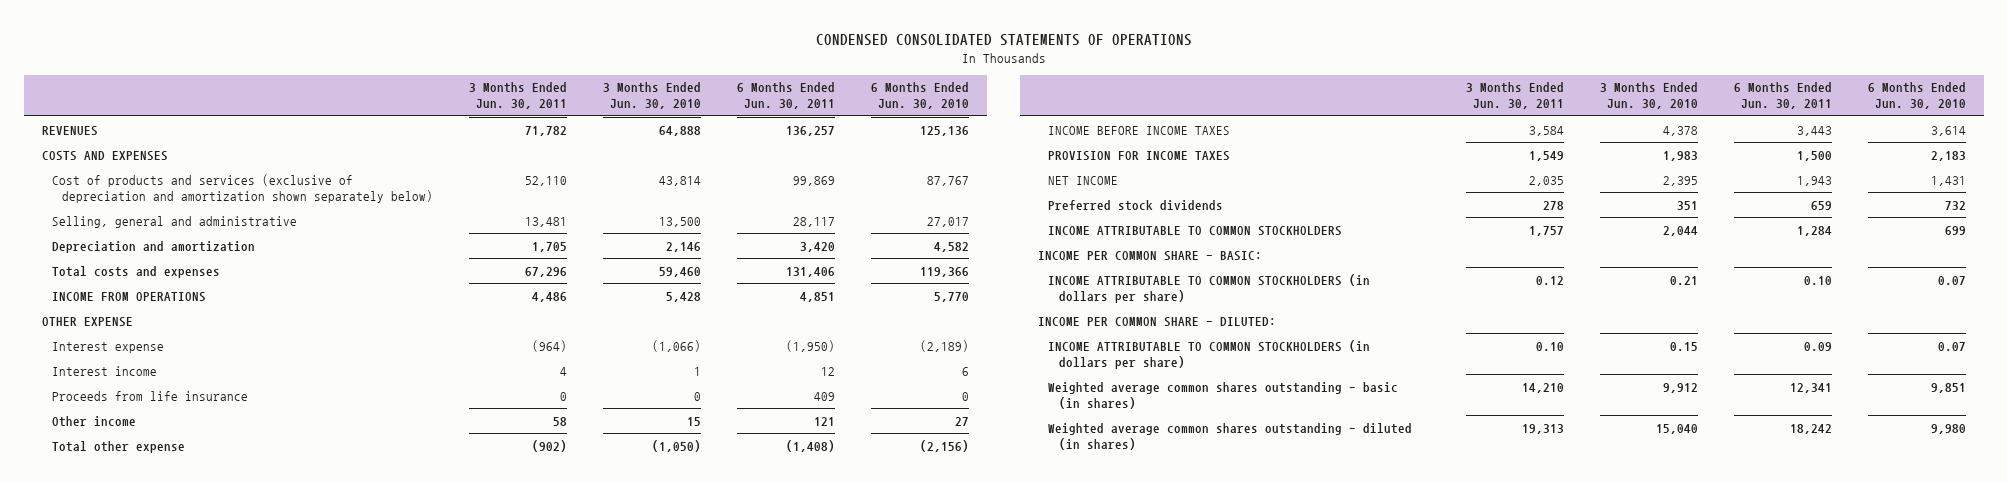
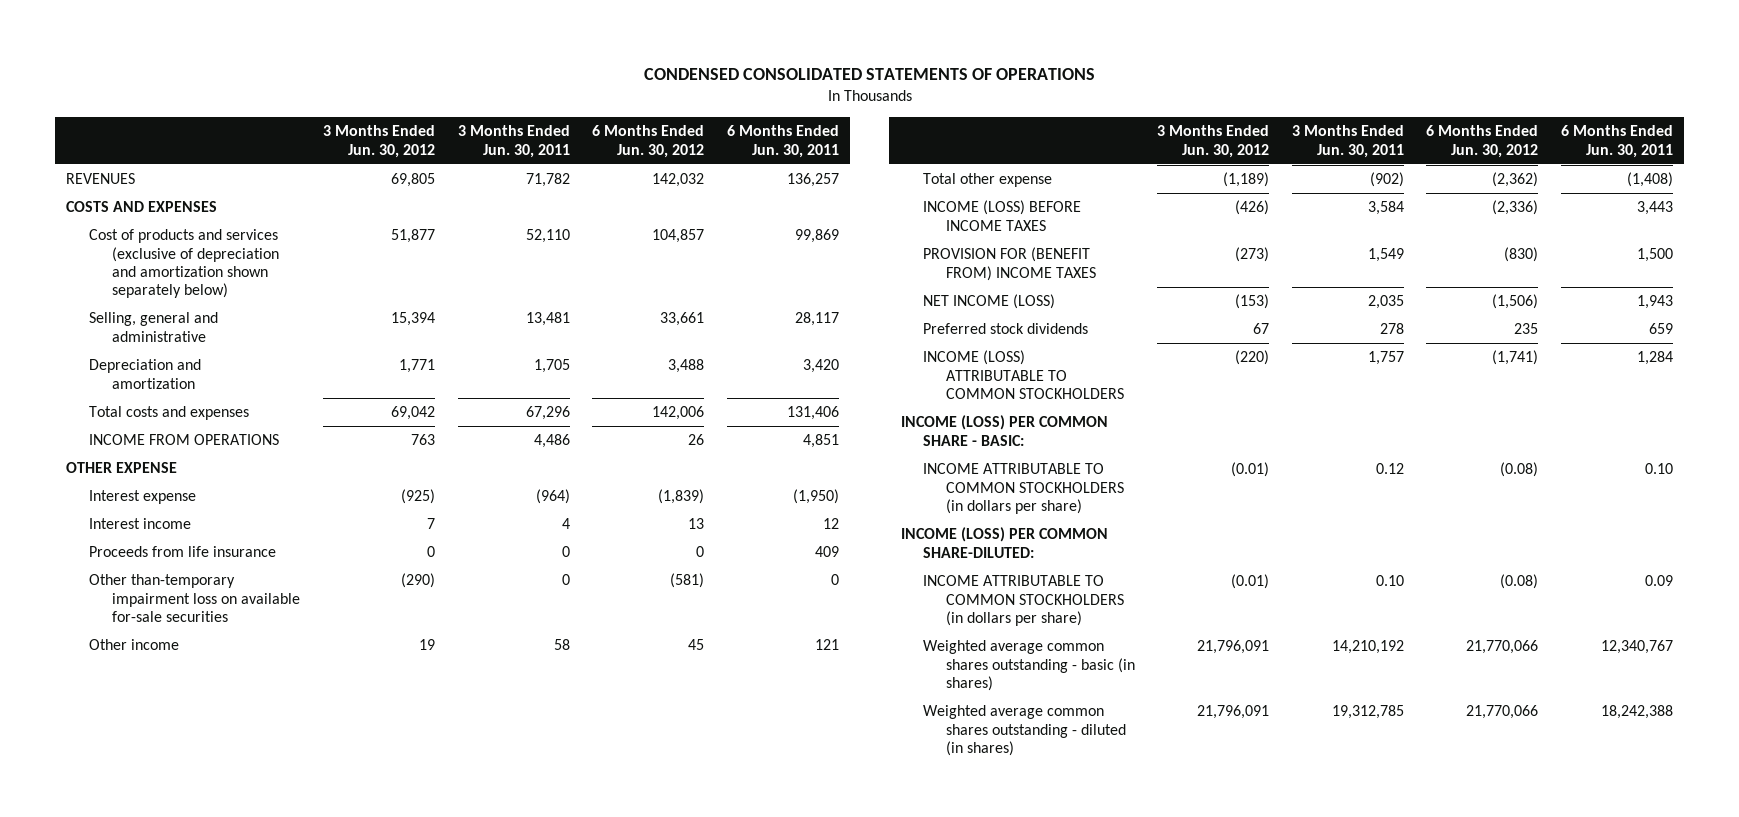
[603,82,702,110] 3 Months Ended Jun. 30, 2010 -> none
[871,82,970,110] 6 Months Ended Jun. 30, 2010 -> none
none -> [323,125,436,158] 3 Months Ended Jun. 30, 2012
none -> [592,125,705,158] 6 Months Ended Jun. 30, 2012
none -> [89,574,300,622] Other than-temporary impairment loss on available for-sale securities
[1048,125,1231,135] INCOME BEFORE INCOME TAXES -> [923,200,1082,231] INCOME (LOSS) BEFORE INCOME TAXES
[1048,150,1231,161] PROVISION FOR INCOME TAXES -> [923,247,1096,281] PROVISION FOR (BENEFIT FROM) INCOME TAXES
[1048,175,1119,185] NET INCOME -> [923,294,1056,310] NET INCOME (LOSS)
[1048,225,1343,236] INCOME ATTRIBUTABLE TO COMMON STOCKHOLDERS -> [923,350,1124,399] INCOME (LOSS) ATTRIBUTABLE TO COMMON STOCKHOLDERS
[1038,250,1263,261] INCOME PER COMMON SHARE - BASIC: -> [900,415,1108,446] INCOME (LOSS) PER COMMON SHARE - BASIC:
[1038,316,1277,327] INCOME PER COMMON SHARE - DILUTED: -> [900,527,1108,558] INCOME (LOSS) PER COMMON SHARE-DILUTED:
[1521,382,1564,393] 14,210 -> [1331,640,1404,655] 14,210,192
[1789,382,1832,393] 12,341 -> [1600,640,1673,655] 12,340,767
[1521,423,1564,434] 19,313 -> [1331,705,1404,720] 19,312,785
[1789,423,1832,434] 18,242 -> [1600,705,1673,720] 18,242,388

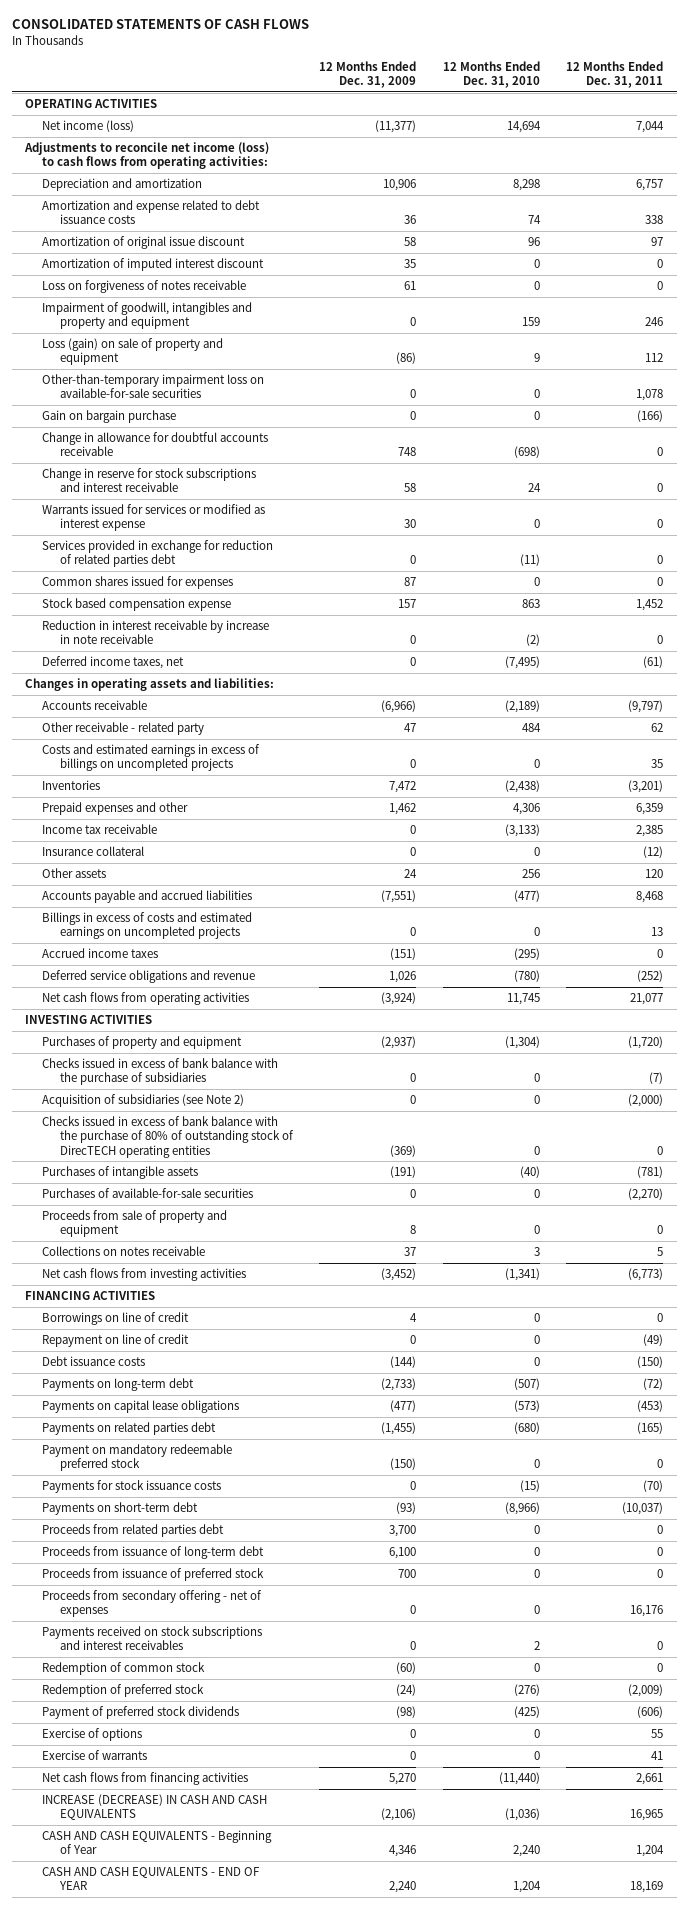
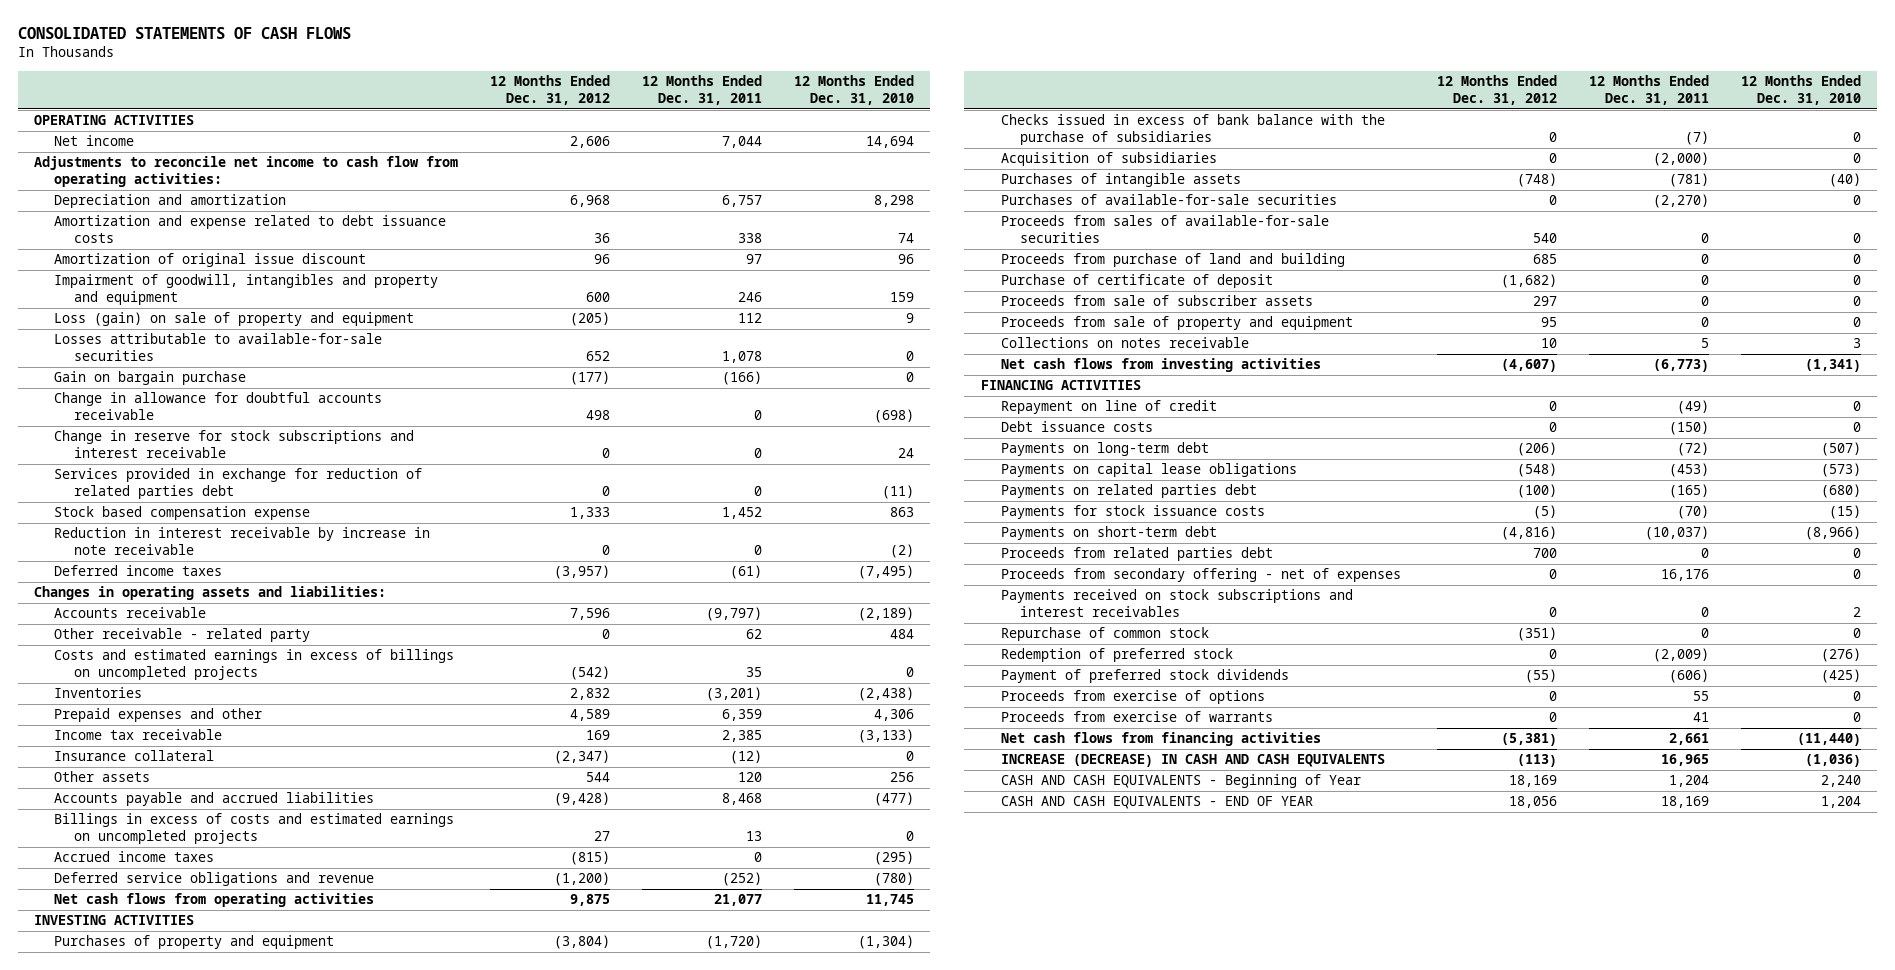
[319,60,417,89] 12 Months Ended Dec. 31, 2009 -> none
none -> [490,75,611,106] 12 Months Ended Dec. 31, 2012
[42,119,135,132] Net income (loss) -> [53,135,134,147] Net income
[24,141,270,170] Adjustments to reconcile net income (loss) to cash flows from operating activities: -> [33,156,458,188] Adjustments to reconcile net income to cash flow from operating activities:
[42,257,265,271] Amortization of imputed interest discount -> none
[42,279,247,293] Loss on forgiveness of notes receivable -> none
[42,373,265,399] Other-than-temporary impairment loss on available-for-sale securities -> [53,333,382,362] Losses attributable to available-for-sale securities
[42,503,266,532] Warrants issued for services or modified as interest expense -> none
[42,575,234,589] Common shares issued for expenses -> none
[42,655,185,669] Deferred income taxes, net -> [53,565,222,577] Deferred income taxes
[42,1115,294,1158] Checks issued in excess of bank balance with the purchase of 80% of outstanding stock of DirecTECH operating entities -> none
[42,1093,245,1107] Acquisition of subsidiaries (see Note 2) -> [1000,152,1217,167] Acquisition of subsidiaries
none -> [1000,215,1329,244] Proceeds from sales of available-for-sale securities
none -> [1000,253,1345,268] Proceeds from purchase of land and building
none -> [1000,274,1273,289] Purchase of certificate of deposit
none -> [1000,295,1313,307] Proceeds from sale of subscriber assets
[42,1311,190,1325] Borrowings on line of credit -> none
[42,1443,233,1472] Payment on mandatory redeemable preferred stock -> none
[42,1545,265,1559] Proceeds from issuance of long-term debt -> none
[42,1567,265,1581] Proceeds from issuance of preferred stock -> none
[42,1661,206,1675] Redemption of common stock -> [1000,627,1209,642] Repurchase of common stock
[42,1727,143,1741] Exercise of options -> [1000,690,1265,705] Proceeds from exercise of options
[42,1749,148,1760] Exercise of warrants -> [1000,711,1273,723] Proceeds from exercise of warrants

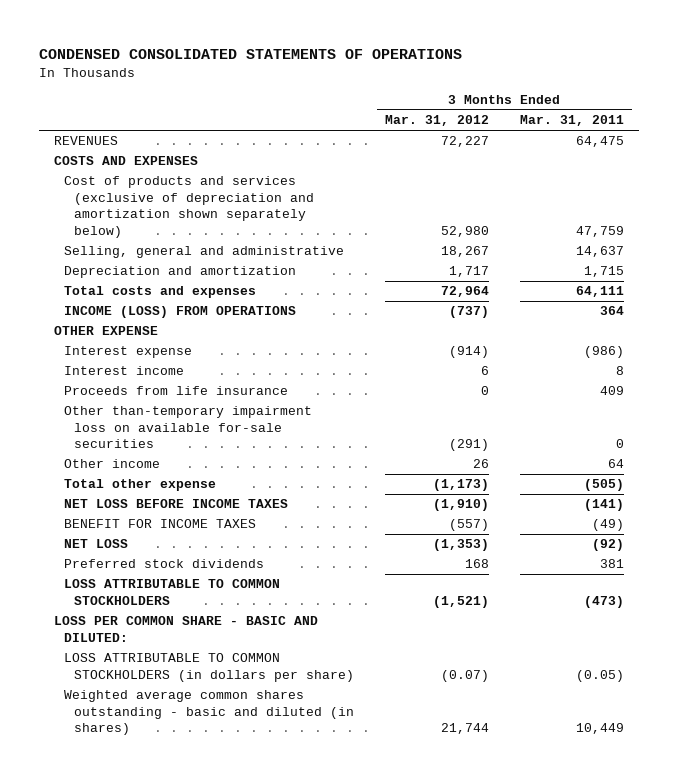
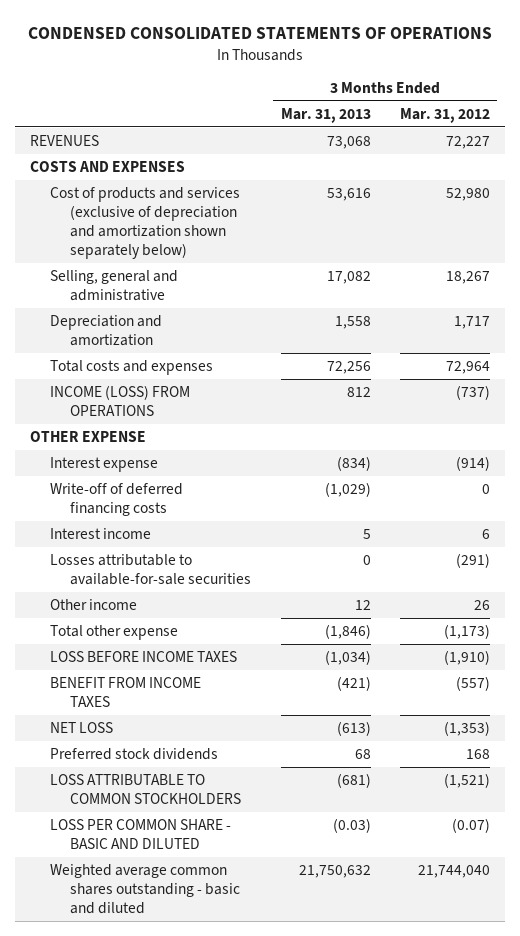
[519,115,624,127] Mar. 31, 2011 -> none
none -> [280,107,371,123] Mar. 31, 2013
none -> [50,482,184,516] Write-off of deferred financing costs
[64,386,289,396] Proceeds from life insurance -> none
[64,406,313,449] Other than-temporary impairment loss on available for-sale securities -> [50,553,252,585] Losses attributable to available-for-sale securities
[64,499,289,509] NET LOSS BEFORE INCOME TAXES -> [50,650,238,662] LOSS BEFORE INCOME TAXES
[64,519,257,529] BENEFIT FOR INCOME TAXES -> [50,676,202,707] BENEFIT FROM INCOME TAXES
[54,616,319,642] LOSS PER COMMON SHARE - BASIC AND DILUTED: -> none
[64,653,355,682] LOSS ATTRIBUTABLE TO COMMON STOCKHOLDERS (in dollars per share) -> [50,818,232,849] LOSS PER COMMON SHARE - BASIC AND DILUTED
[64,690,355,736] Weighted average common shares outstanding - basic and diluted (in shares) -> [50,863,241,914] Weighted average common shares outstanding - basic and diluted
[440,723,489,735] 21,744 -> [417,864,490,878] 21,744,040

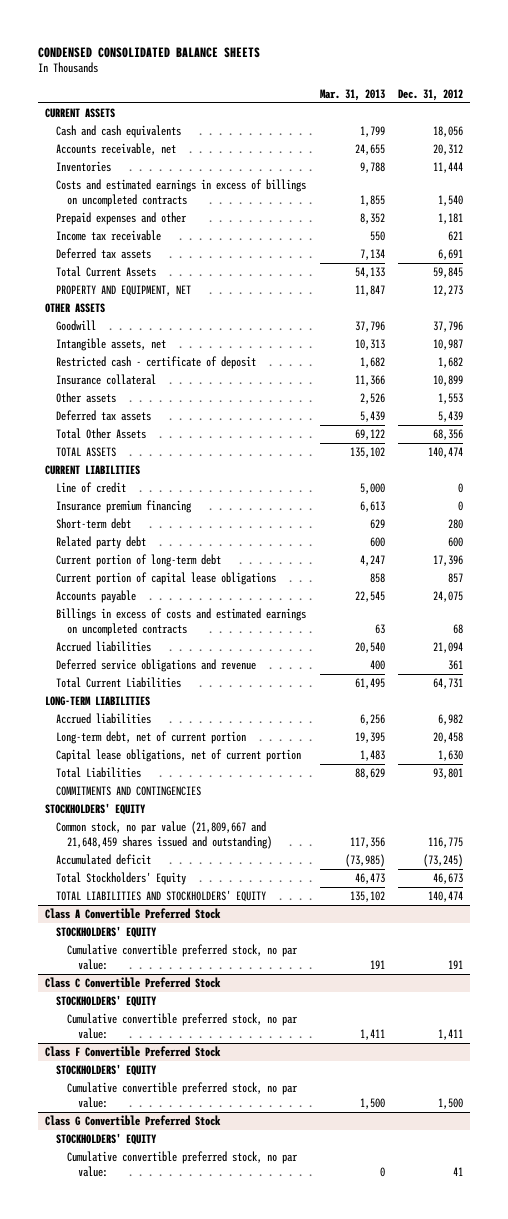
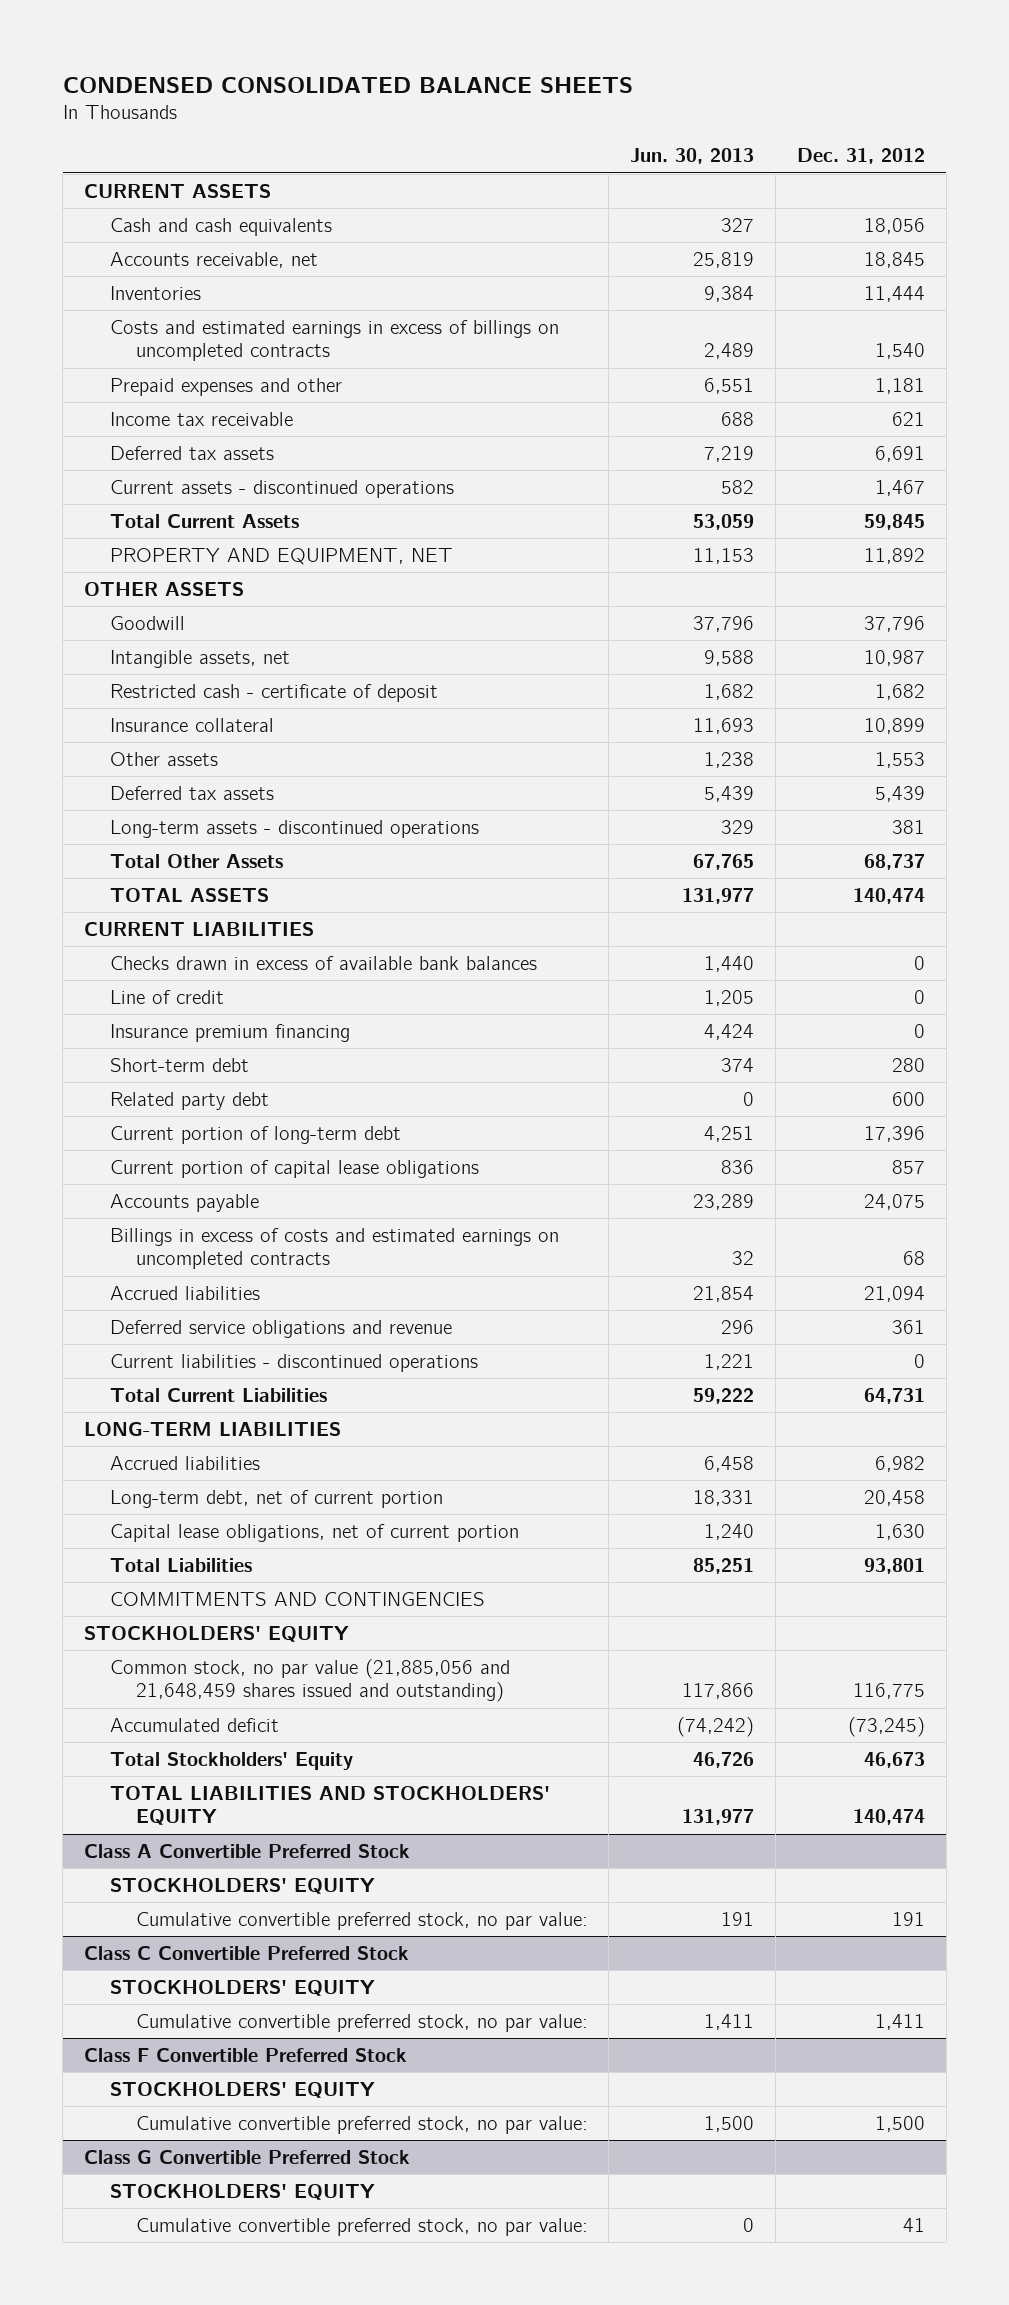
[319,88,385,101] Mar. 31, 2013 -> none
none -> [630,148,755,165] Jun. 30, 2013
[433,144,464,156] 20,312 -> [863,251,925,268] 18,845
none -> [109,479,454,498] Current assets - discontinued operations
[433,285,464,297] 12,273 -> [863,547,925,564] 11,892
none -> [109,819,479,838] Long-term assets - discontinued operations
[433,429,464,441] 68,356 -> [863,853,925,870] 68,737
none -> [109,955,537,970] Checks drawn in excess of available bank balances
none -> [109,1353,478,1372] Current liabilities - discontinued operations
[56,821,273,849] Common stock, no par value (21,809,667 and 21,648,459 shares issued and outstanding) -> [109,1658,510,1703] Common stock, no par value (21,885,056 and 21,648,459 shares issued and outstanding)

